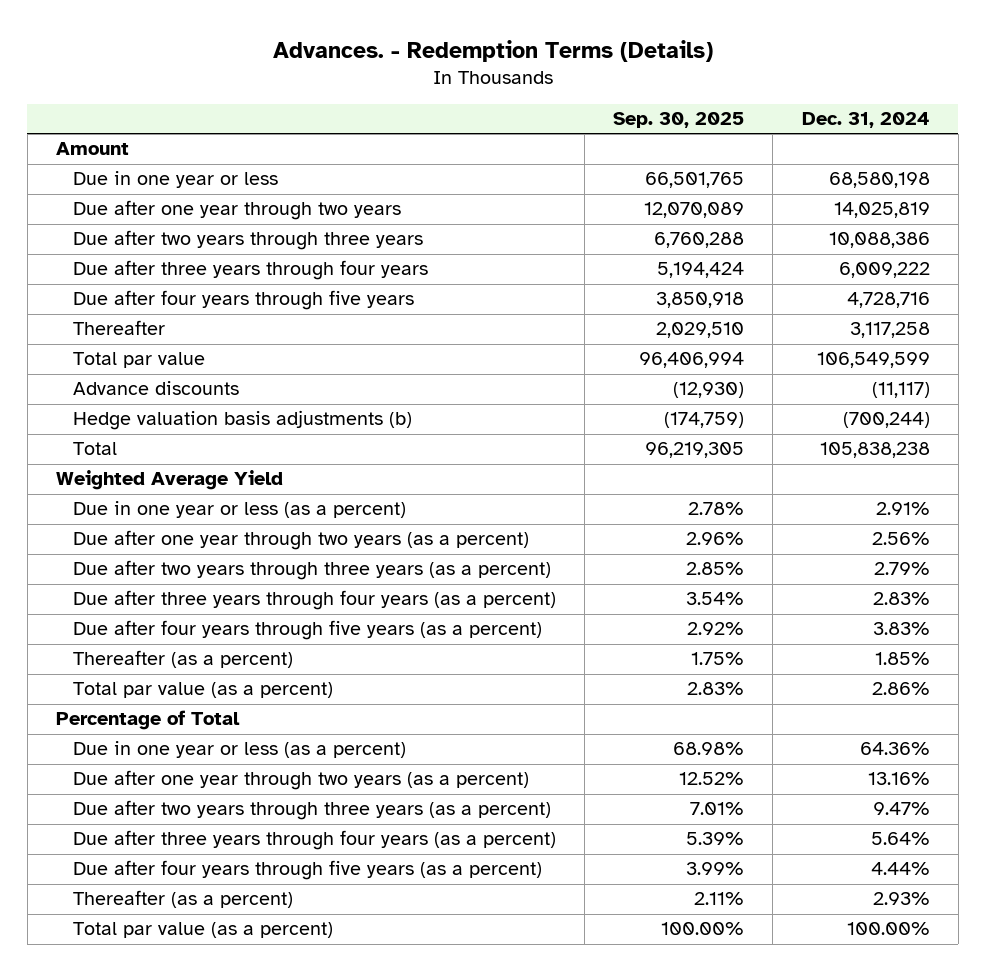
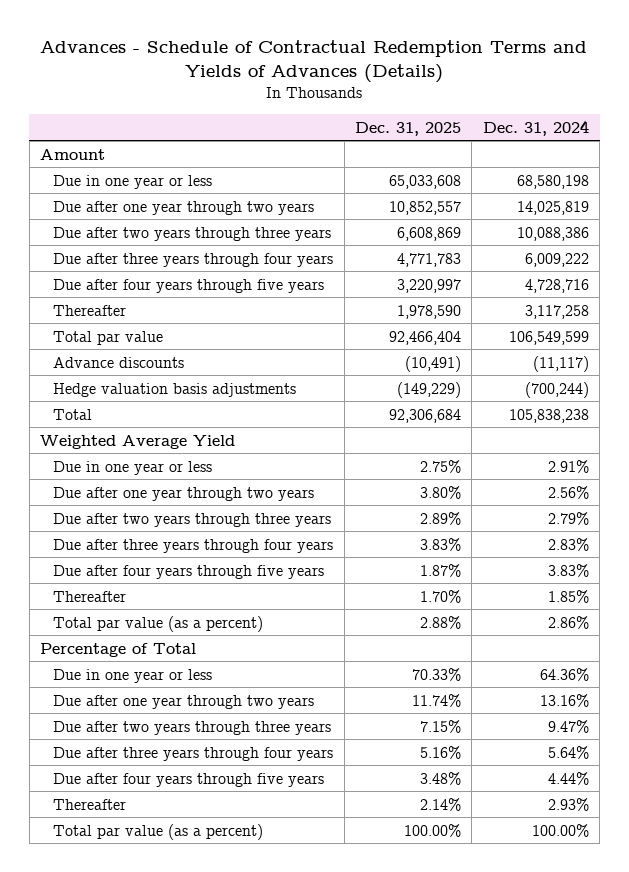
[272,39,713,62] Advances. - Redemption Terms (Details) -> [40,40,588,84] Advances - Schedule of Contractual Redemption Terms and Yields of Advances (Details)
[613,112,745,129] Sep. 30, 2025 -> none
none -> [355,121,462,136] Dec. 31, 2025
[73,410,413,431] Hedge valuation basis adjustments (b) -> [53,382,297,397] Hedge valuation basis adjustments
[73,501,407,519] Due in one year or less (as a percent) -> [53,460,213,475] Due in one year or less
[73,530,530,551] Due after one year through two years (as a percent) -> [53,486,315,501] Due after one year through two years
[73,560,552,581] Due after two years through three years (as a percent) -> [53,512,332,527] Due after two years through three years
[73,590,557,611] Due after three years through four years (as a percent) -> [53,538,334,553] Due after three years through four years
[73,620,543,641] Due after four years through five years (as a percent) -> [53,564,325,579] Due after four years through five years
[73,650,294,669] Thereafter (as a percent) -> [53,590,127,602] Thereafter
[73,741,407,759] Due in one year or less (as a percent) -> [53,668,213,683] Due in one year or less
[73,770,530,791] Due after one year through two years (as a percent) -> [53,694,315,709] Due after one year through two years
[73,800,552,821] Due after two years through three years (as a percent) -> [53,720,332,735] Due after two years through three years
[73,830,557,851] Due after three years through four years (as a percent) -> [53,746,334,761] Due after three years through four years
[73,860,543,881] Due after four years through five years (as a percent) -> [53,772,325,787] Due after four years through five years
[73,890,294,909] Thereafter (as a percent) -> [53,798,127,810] Thereafter

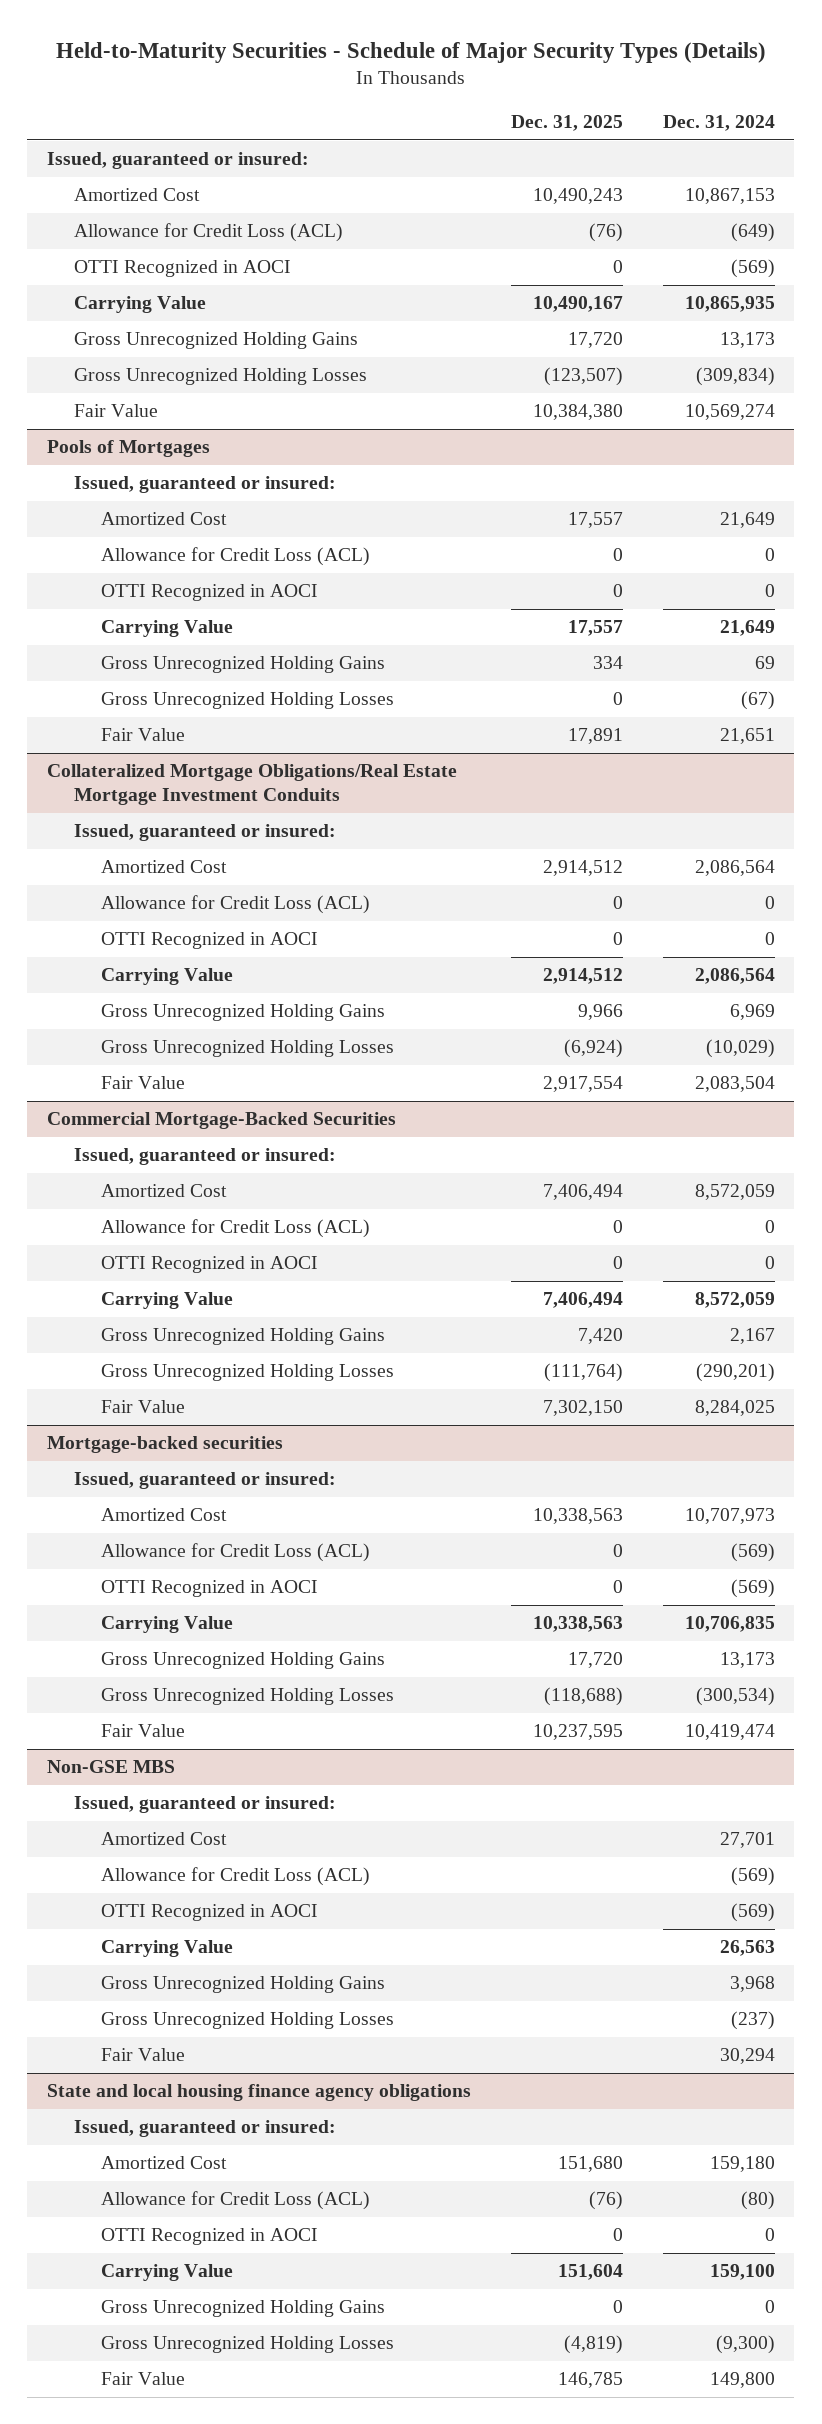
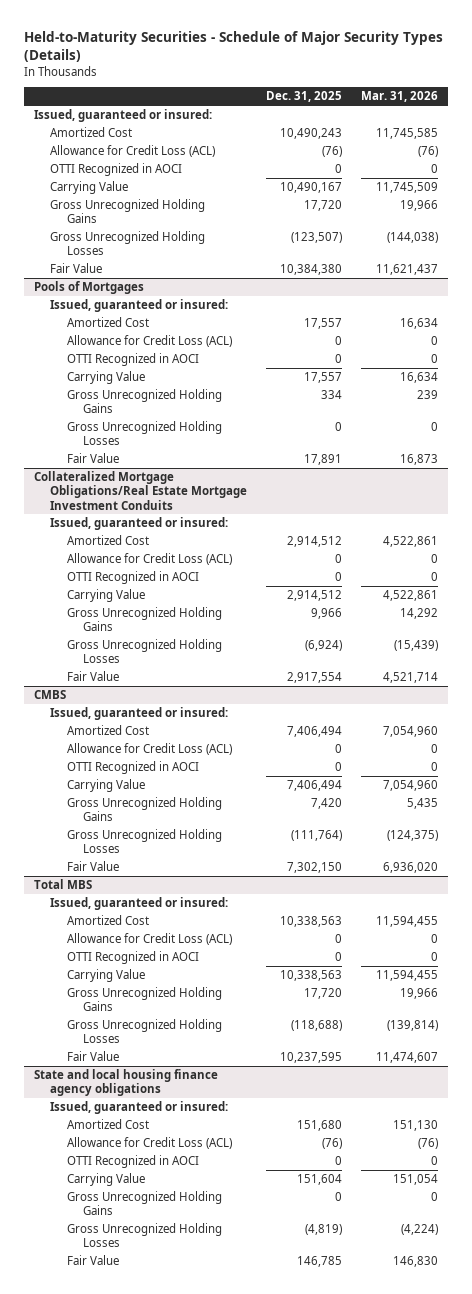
[662,115,775,132] Dec. 31, 2024 -> none
none -> [361,91,439,103] Mar. 31, 2026
[46,1112,396,1130] Commercial Mortgage-Backed Securities -> [33,689,66,699] CMBS
[46,1436,283,1454] Mortgage-backed securities -> [33,878,92,889] Total MBS
[46,1760,175,1774] Non-GSE MBS -> none
[73,1796,336,1814] Issued, guaranteed or insured: -> none
[100,1832,227,1846] Amortized Cost -> none
[100,1867,370,1887] Allowance for Credit Loss (ACL) -> none
[100,1904,318,1922] OTTI Recognized in AOCI -> none
[100,1940,233,1958] Carrying Value -> none
[100,1976,385,1994] Gross Unrecognized Holding Gains -> none
[100,2012,394,2030] Gross Unrecognized Holding Losses -> none
[100,2048,185,2062] Fair Value -> none

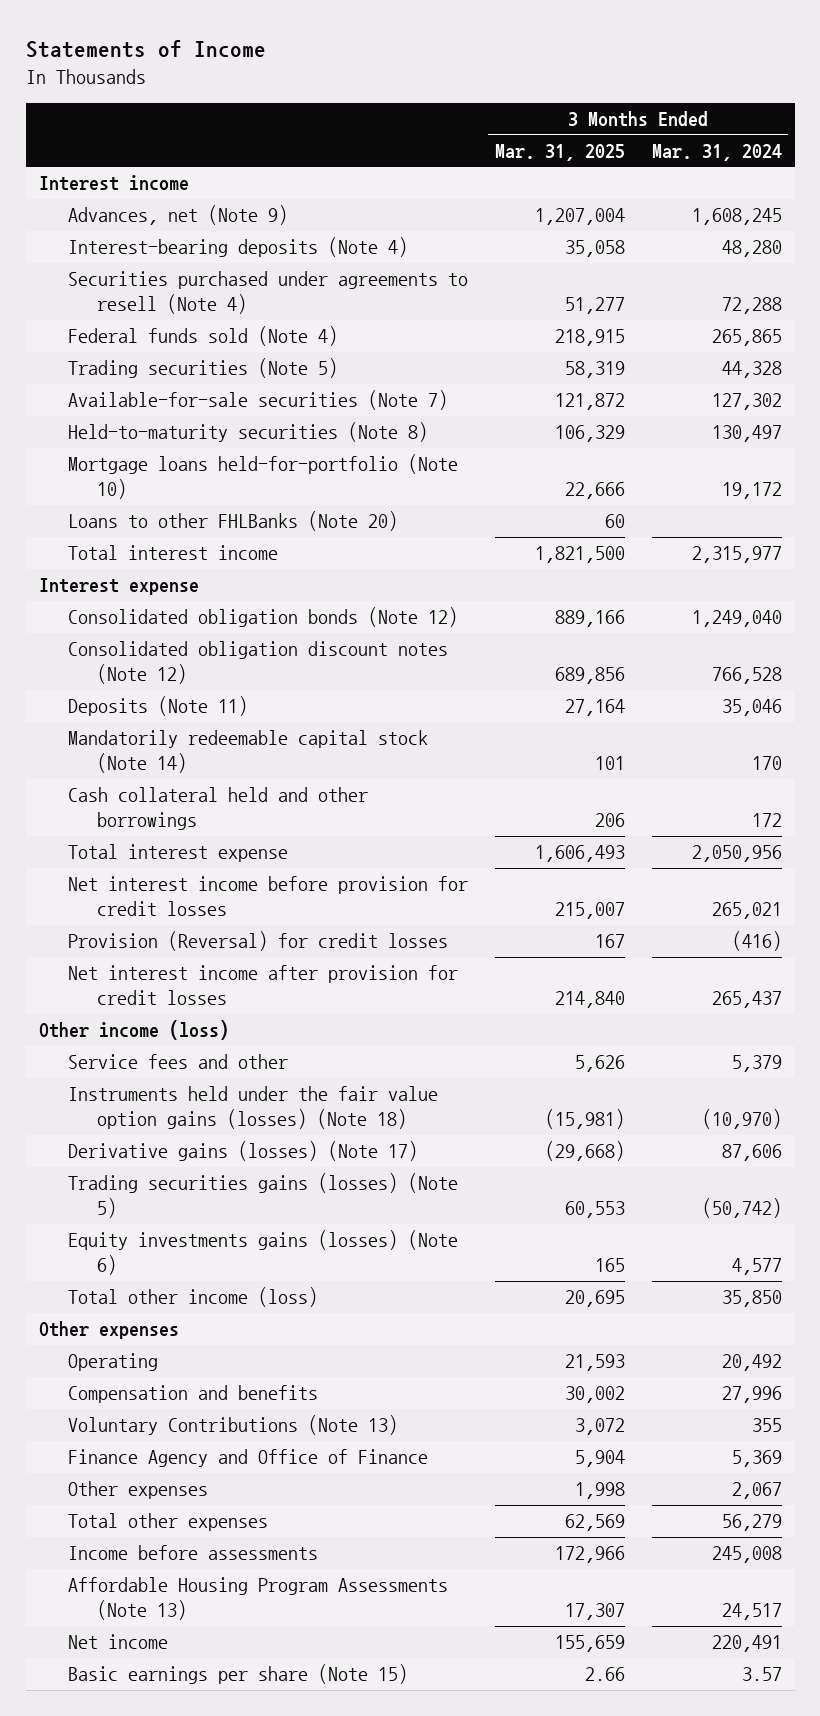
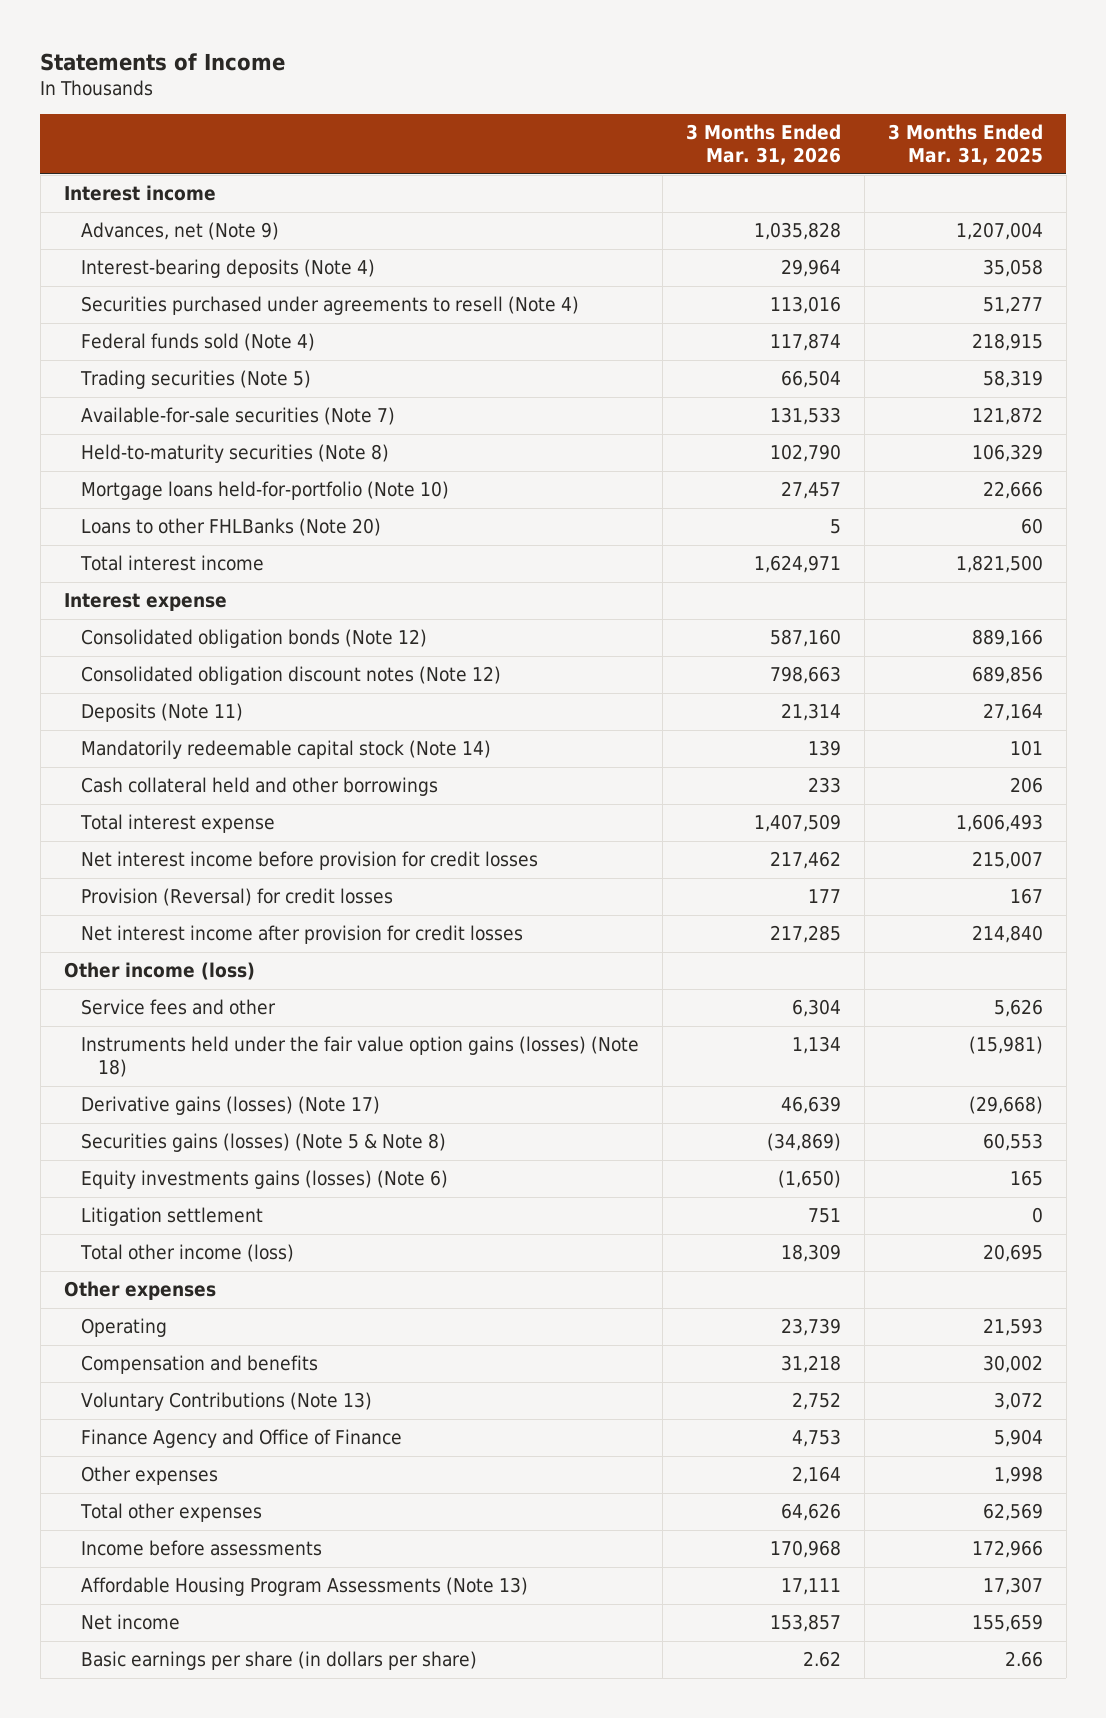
[651,143,782,161] Mar. 31, 2024 -> none
none -> [685,124,841,166] 3 Months Ended Mar. 31, 2026
[68,1173,459,1219] Trading securities gains (losses) (Note 5) -> [80,1133,446,1153] Securities gains (losses) (Note 5 & Note 8)
none -> [80,1207,263,1227] Litigation settlement
[68,1664,409,1685] Basic earnings per share (Note 15) -> [80,1651,477,1671] Basic earnings per share (in dollars per share)

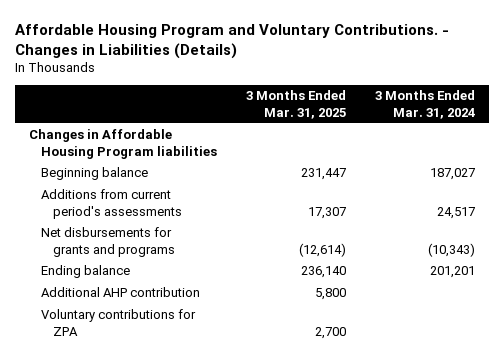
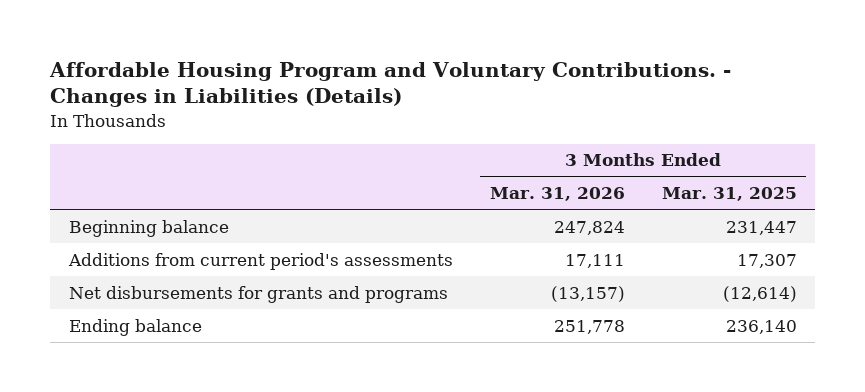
[374,90,475,119] 3 Months Ended Mar. 31, 2024 -> none
none -> [489,187,625,202] Mar. 31, 2026
[29,129,217,159] Changes in Affordable Housing Program liabilities -> none
[40,287,200,298] Additional AHP contribution -> none
[40,309,196,336] Voluntary contributions for ZPA -> none

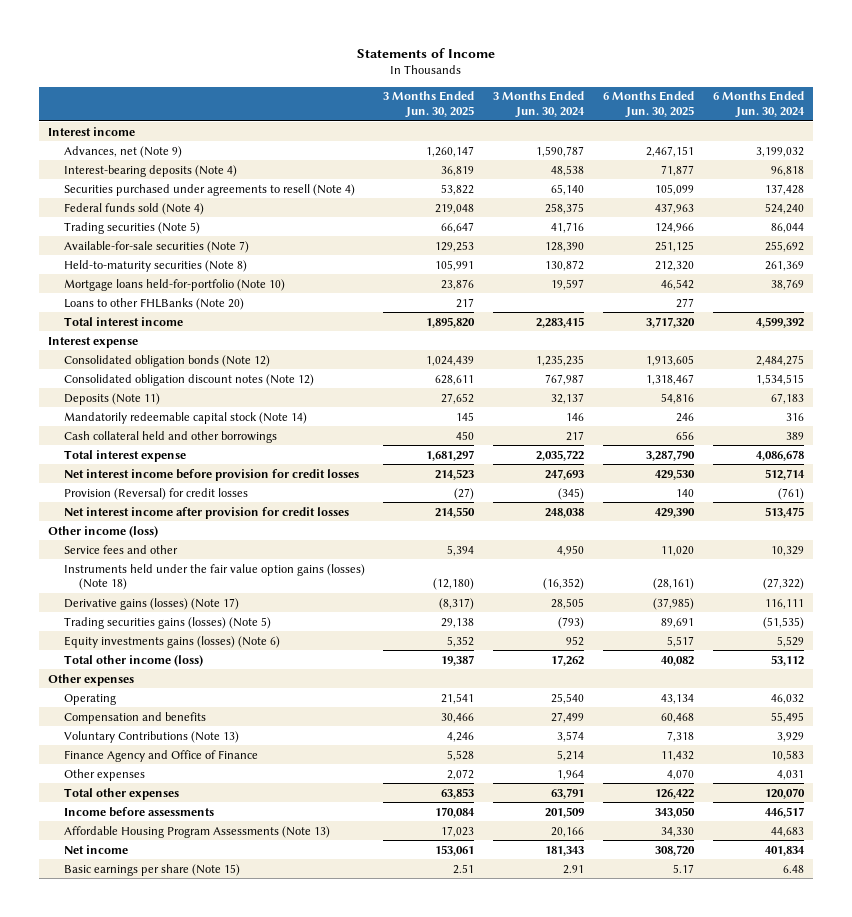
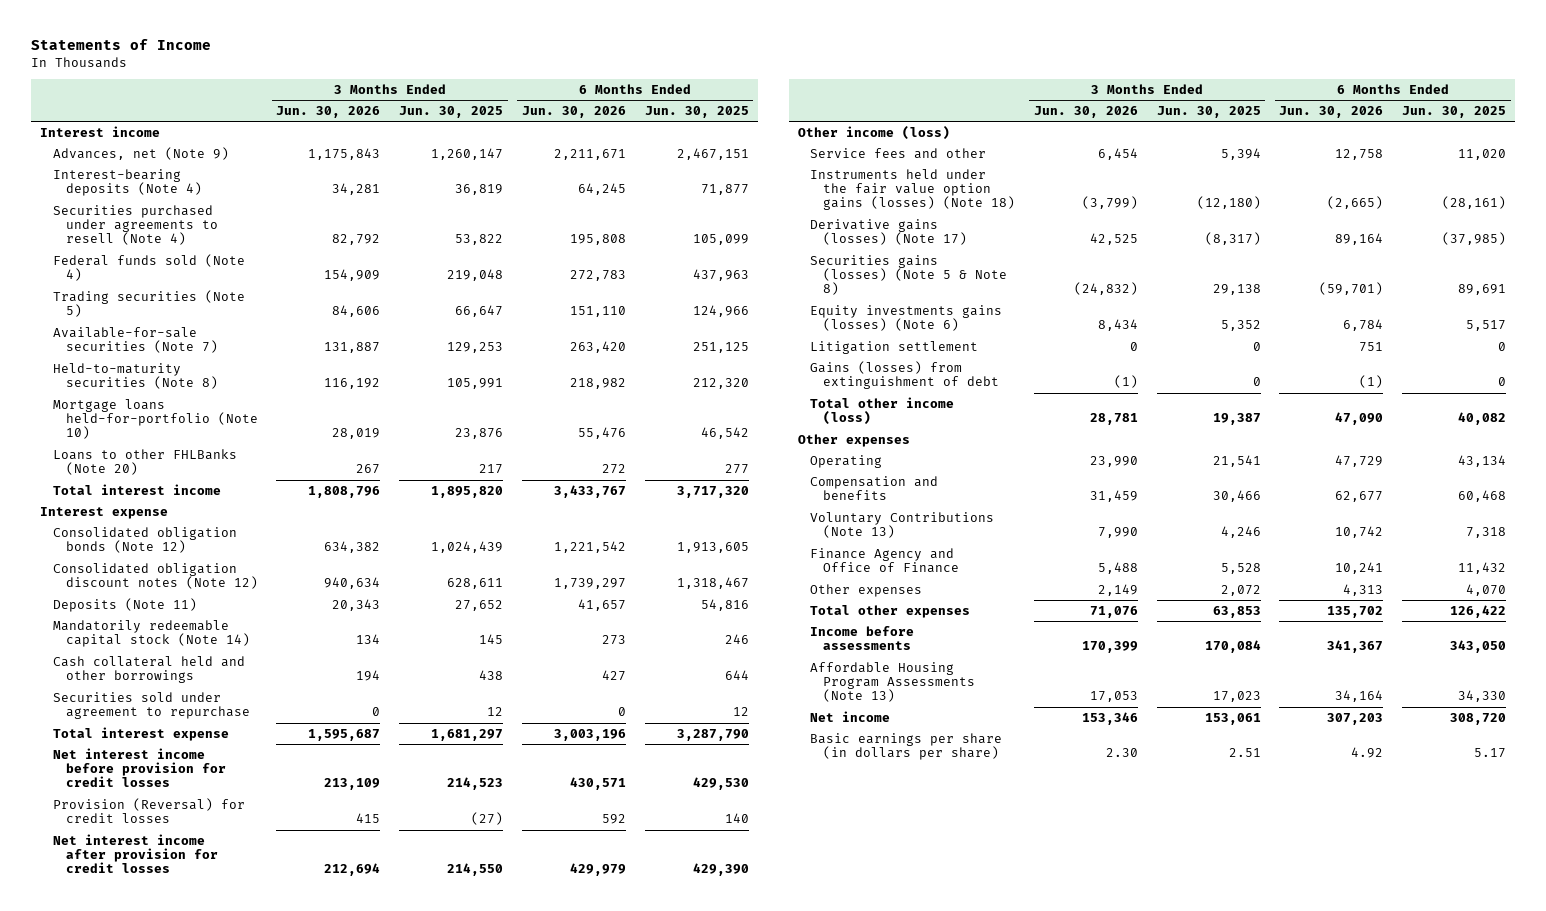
[493,91,586,118] 3 Months Ended Jun. 30, 2024 -> none
[712,91,805,118] 6 Months Ended Jun. 30, 2024 -> none
none -> [276,106,381,119] Jun. 30, 2026
none -> [521,106,626,119] Jun. 30, 2026
[456,430,475,440] 450 -> [479,670,504,681] 438
[675,430,694,440] 656 -> [724,670,749,681] 644
none -> [52,691,250,720] Securities sold under agreement to repurchase
[63,616,271,629] Trading securities gains (losses) (Note 5) -> [810,254,1008,296] Securities gains (losses) (Note 5 & Note 8)
none -> [810,340,979,354] Litigation settlement
none -> [810,360,1000,390] Gains (losses) from extinguishment of debt
[63,863,240,876] Basic earnings per share (Note 15) -> [810,732,1003,761] Basic earnings per share (in dollars per share)

